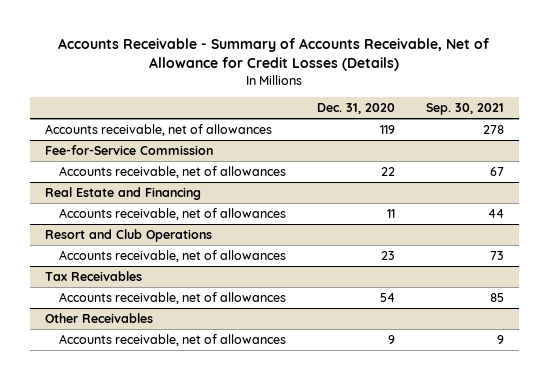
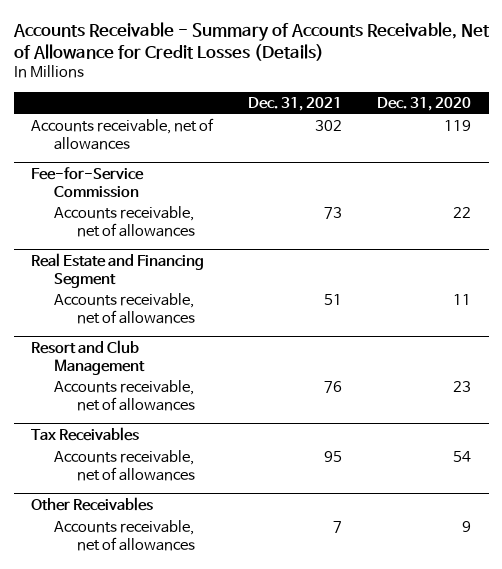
[425,102,504,115] Sep. 30, 2021 -> none
none -> [248,96,343,111] Dec. 31, 2021
[45,186,202,200] Real Estate and Financing -> [31,252,205,288] Real Estate and Financing Segment
[45,228,213,242] Resort and Club Operations -> [31,339,145,375] Resort and Club Management

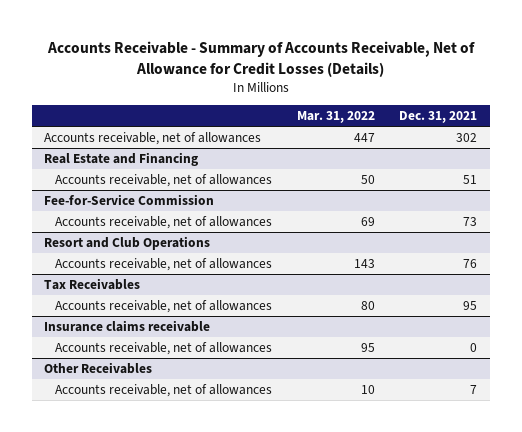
[377,96,472,111] Dec. 31, 2020 -> none
none -> [296,111,375,124] Mar. 31, 2022
none -> [44,152,199,167] Real Estate and Financing
none -> [54,174,272,188] Accounts receivable, net of allowances
[31,252,205,288] Real Estate and Financing Segment -> none
[53,293,195,324] Accounts receivable, net of allowances -> none
[31,339,145,375] Resort and Club Management -> [44,236,211,251] Resort and Club Operations
none -> [44,320,211,333] Insurance claims receivable
none -> [54,342,272,356] Accounts receivable, net of allowances

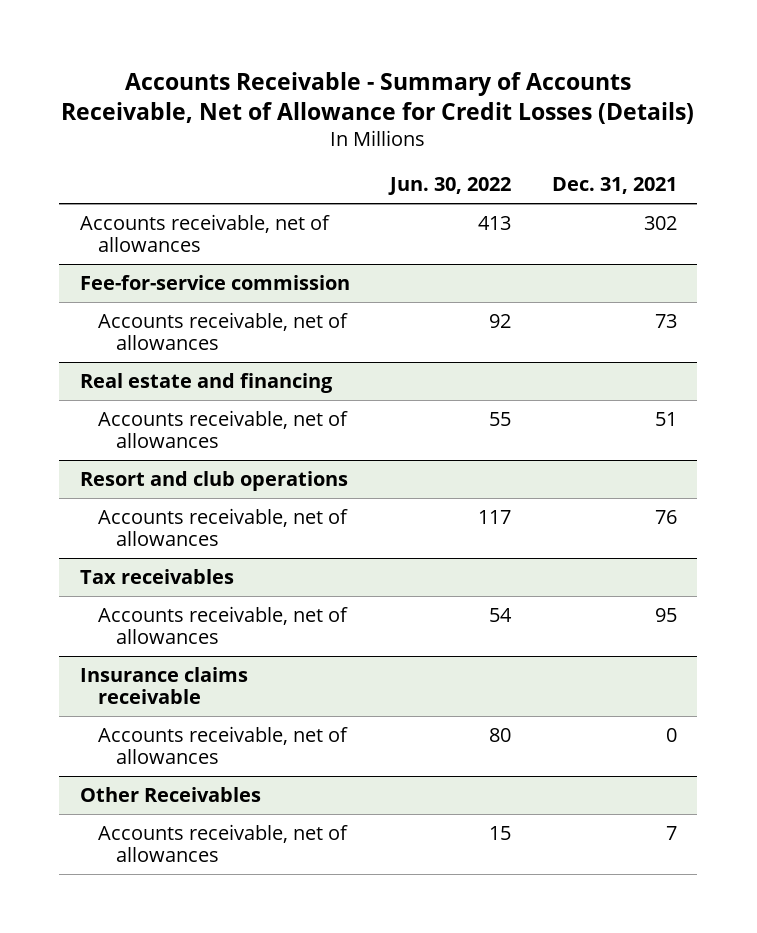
[296,111,375,124] Mar. 31, 2022 -> none
none -> [388,177,512,196] Jun. 30, 2022
[44,152,199,167] Real Estate and Financing -> none
[54,174,272,188] Accounts receivable, net of allowances -> none
[44,194,215,206] Fee-for-Service Commission -> [79,274,350,290] Fee-for-service commission
none -> [79,372,333,393] Real estate and financing
none -> [98,409,349,449] Accounts receivable, net of allowances
[44,236,211,251] Resort and Club Operations -> [79,470,348,491] Resort and club operations
[44,278,141,291] Tax Receivables -> [79,568,234,584] Tax receivables

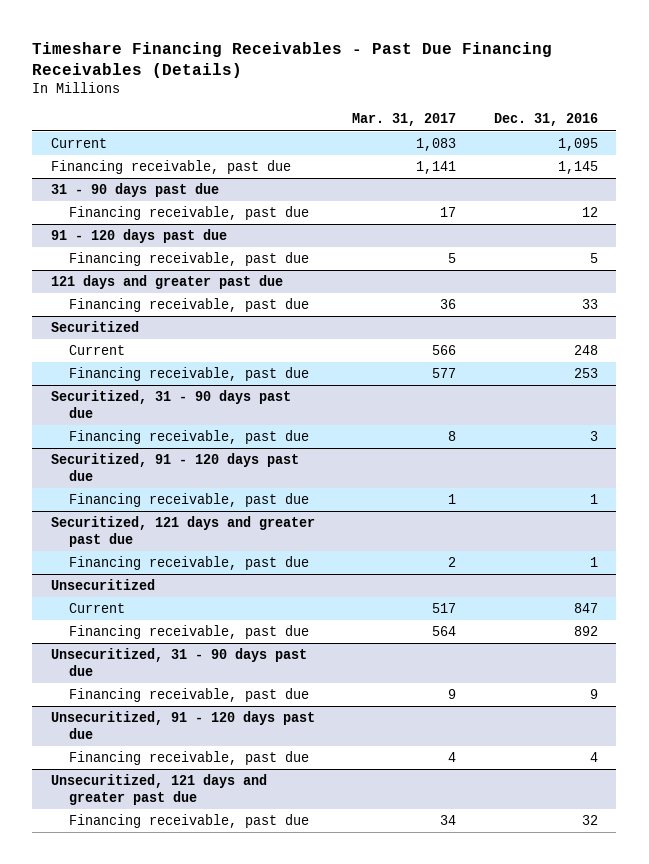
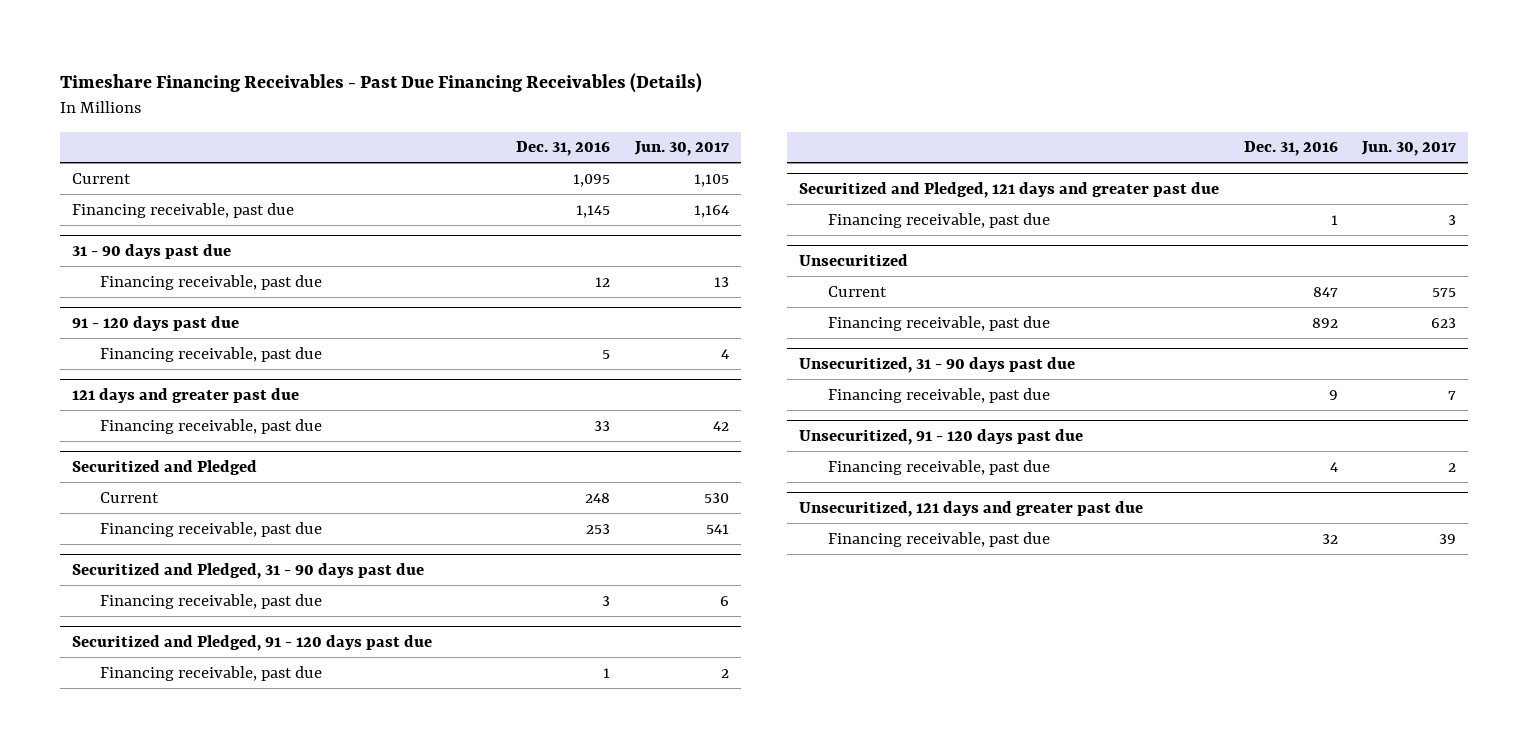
[352,113,457,127] Mar. 31, 2017 -> none
none -> [633,141,729,157] Jun. 30, 2017
[50,321,139,333] Securitized -> [71,460,257,476] Securitized and Pledged
[50,390,291,418] Securitized, 31 - 90 days past due -> [71,563,424,580] Securitized and Pledged, 31 - 90 days past due
[50,453,299,481] Securitized, 91 - 120 days past due -> [71,635,432,652] Securitized and Pledged, 91 - 120 days past due
[50,516,315,547] Securitized, 121 days and greater past due -> [799,182,1220,199] Securitized and Pledged, 121 days and greater past due

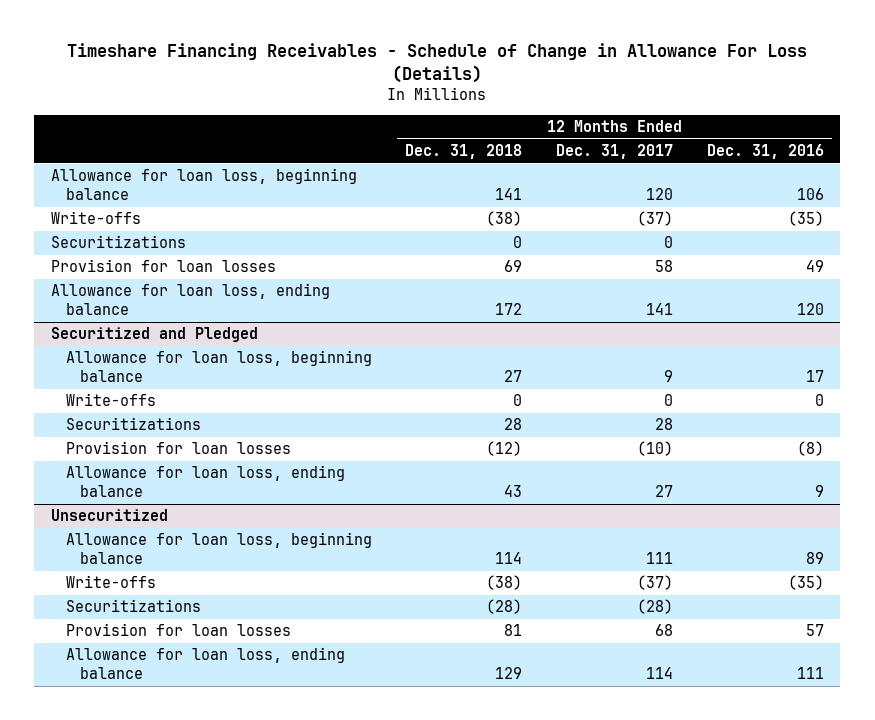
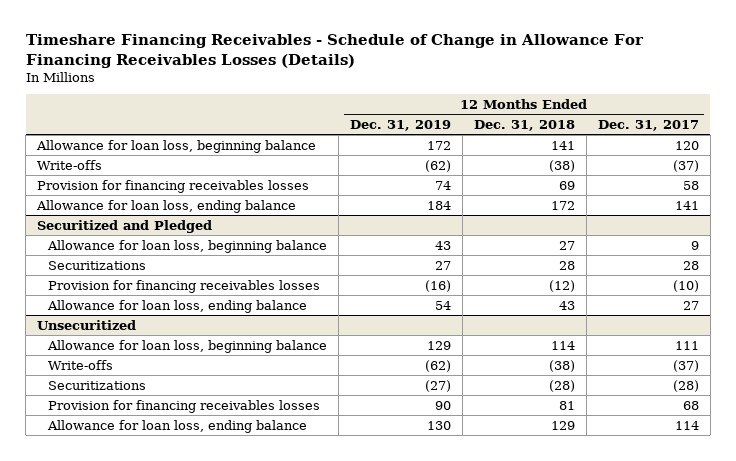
[67,43,808,84] Timeshare Financing Receivables - Schedule of Change in Allowance For Loss (Details) -> [25,34,644,68] Timeshare Financing Receivables - Schedule of Change in Allowance For Financing Receivables Losses (Details)
[706,144,824,160] Dec. 31, 2016 -> none
none -> [349,119,451,131] Dec. 31, 2019
[51,235,187,249] Securitizations -> none
[51,259,277,273] Provision for loan losses -> [36,179,309,193] Provision for financing receivables losses
[65,393,156,407] Write-offs -> none
[65,441,291,455] Provision for loan losses -> [47,279,320,293] Provision for financing receivables losses
[65,623,291,637] Provision for loan losses -> [47,399,320,413] Provision for financing receivables losses

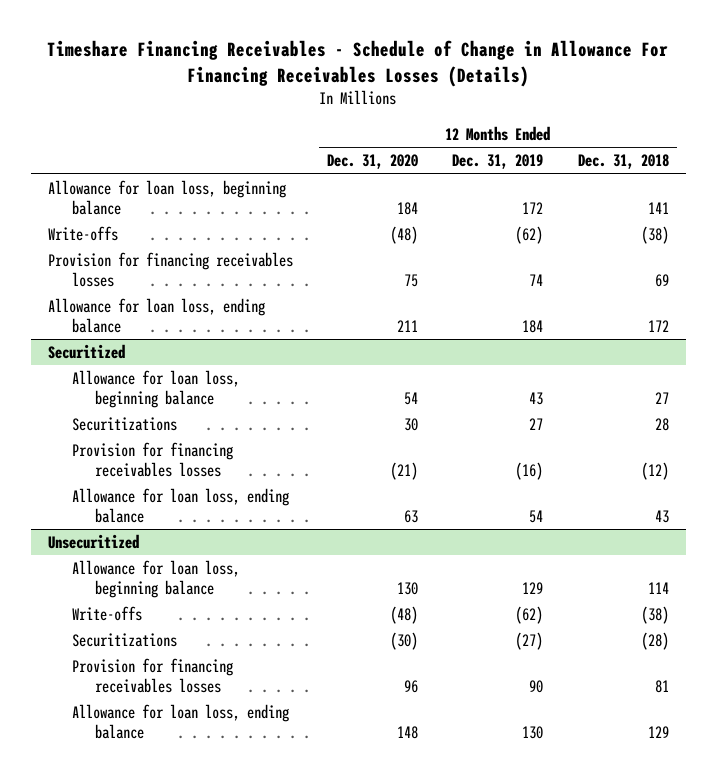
[597,119,699,131] Dec. 31, 2017 -> none
none -> [327,154,419,170] Dec. 31, 2020
[36,219,212,233] Securitized and Pledged -> [47,343,125,359] Securitized

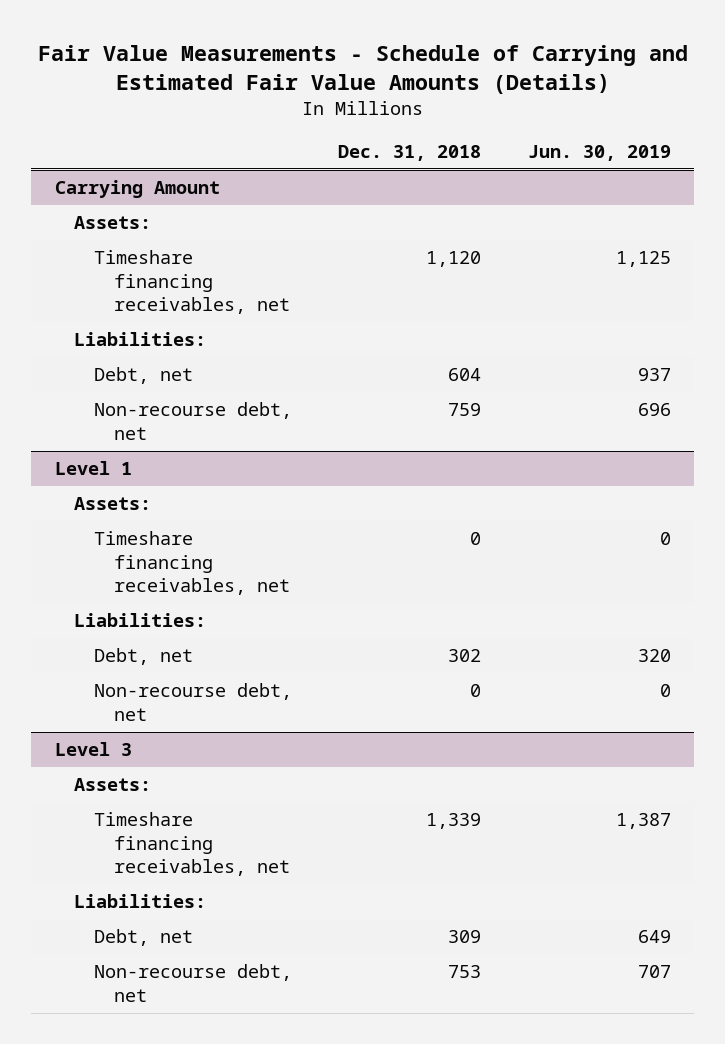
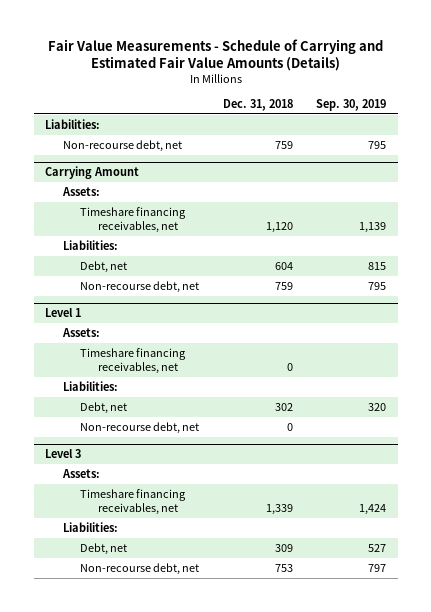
[527,144,671,161] Jun. 30, 2019 -> none
none -> [315,99,386,112] Sep. 30, 2019
none -> [45,118,101,129] Liabilities:
none -> [62,139,182,152] Non-recourse debt, net

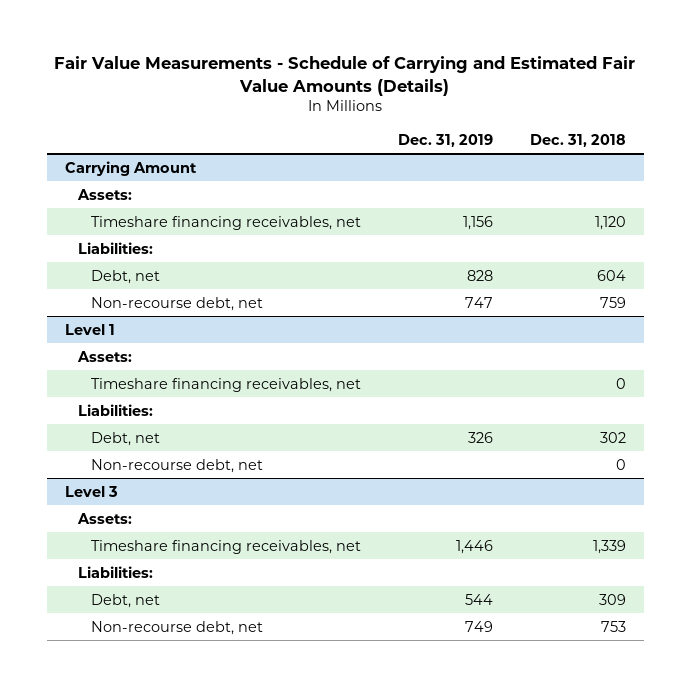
[315,99,386,112] Sep. 30, 2019 -> none
none -> [397,133,493,147] Dec. 31, 2019
[45,118,101,129] Liabilities: -> none
[62,139,182,152] Non-recourse debt, net -> none

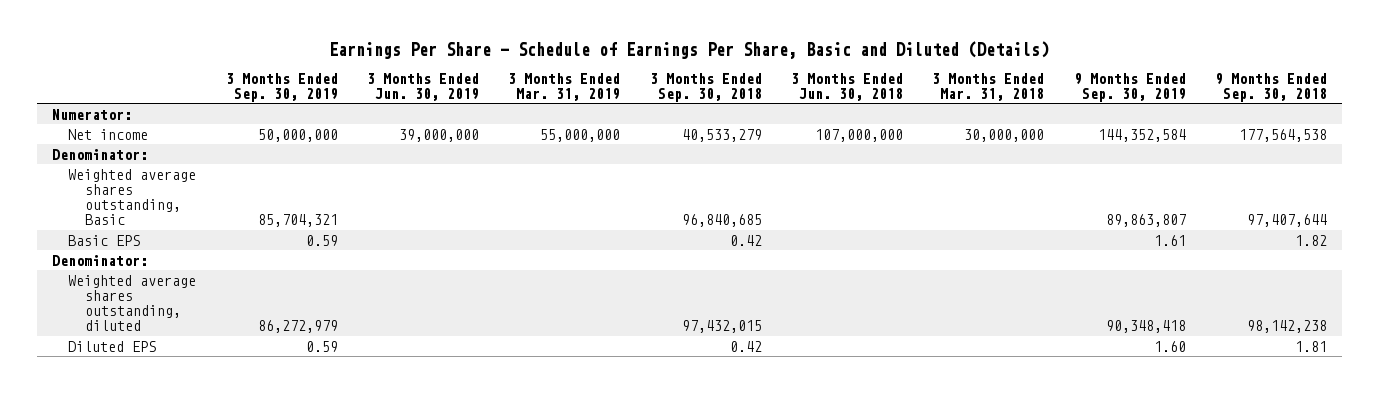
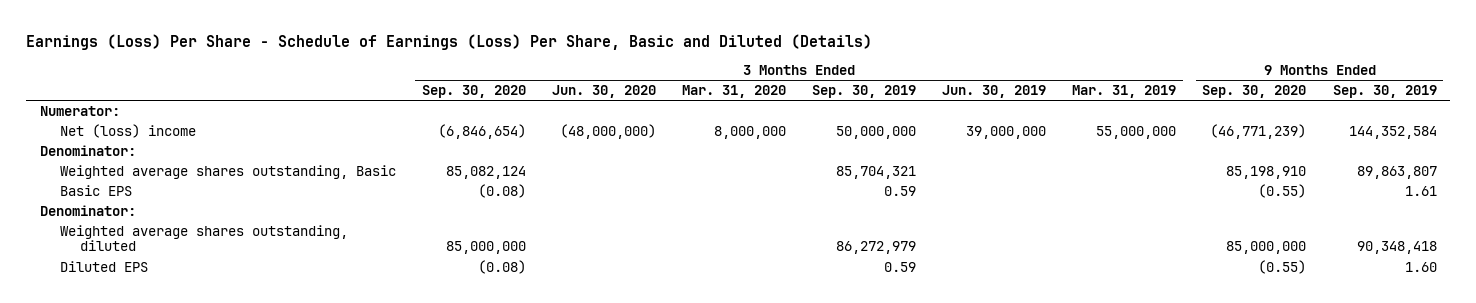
[329,40,1050,59] Earnings Per Share - Schedule of Earnings Per Share, Basic and Diluted (Details) -> [26,34,873,51] Earnings (Loss) Per Share - Schedule of Earnings (Loss) Per Share, Basic and Diluted (Details)
[649,72,762,102] 3 Months Ended Sep. 30, 2018 -> none
[790,72,903,101] 3 Months Ended Jun. 30, 2018 -> none
[932,72,1045,101] 3 Months Ended Mar. 31, 2018 -> none
[1214,72,1327,102] 9 Months Ended Sep. 30, 2018 -> none
none -> [421,85,526,99] Sep. 30, 2020
none -> [551,85,656,99] Jun. 30, 2020
none -> [682,85,787,99] Mar. 31, 2020
none -> [1202,85,1307,99] Sep. 30, 2020
[68,128,149,140] Net income -> [59,123,196,138] Net (loss) income

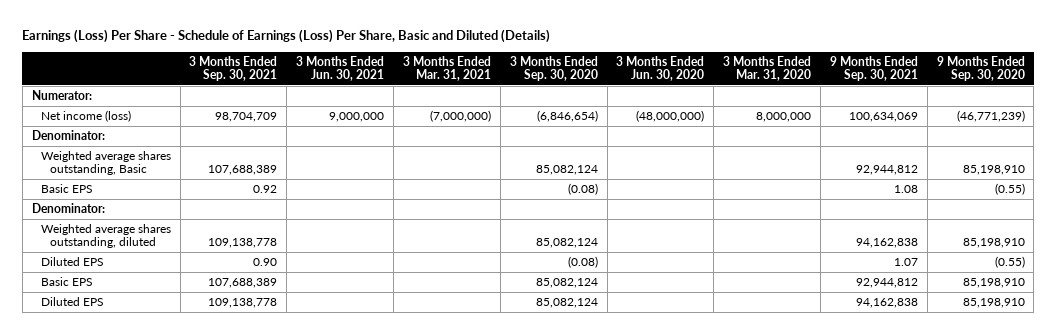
[812,85,917,99] Sep. 30, 2019 -> none
[942,85,1047,99] Jun. 30, 2019 -> none
[1072,85,1177,99] Mar. 31, 2019 -> none
[1332,85,1437,99] Sep. 30, 2019 -> none
none -> [189,55,278,82] 3 Months Ended Sep. 30, 2021
none -> [296,55,385,82] 3 Months Ended Jun. 30, 2021
none -> [402,55,491,82] 3 Months Ended Mar. 31, 2021
none -> [829,55,918,82] 9 Months Ended Sep. 30, 2021
[59,123,196,138] Net (loss) income -> [40,110,131,123] Net income (loss)
[445,241,526,255] 85,000,000 -> [535,238,598,249] 85,082,124
[1226,241,1307,255] 85,000,000 -> [962,238,1025,249] 85,198,910
none -> [40,277,93,287] Basic EPS
none -> [40,297,104,307] Diluted EPS

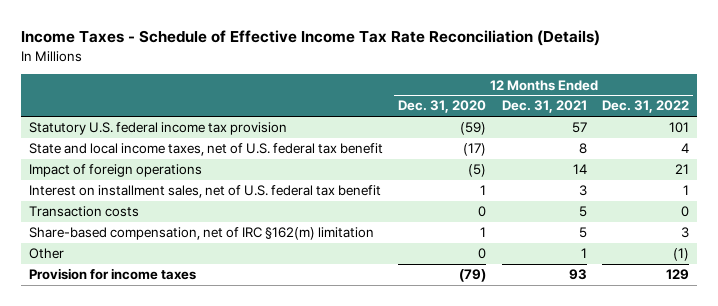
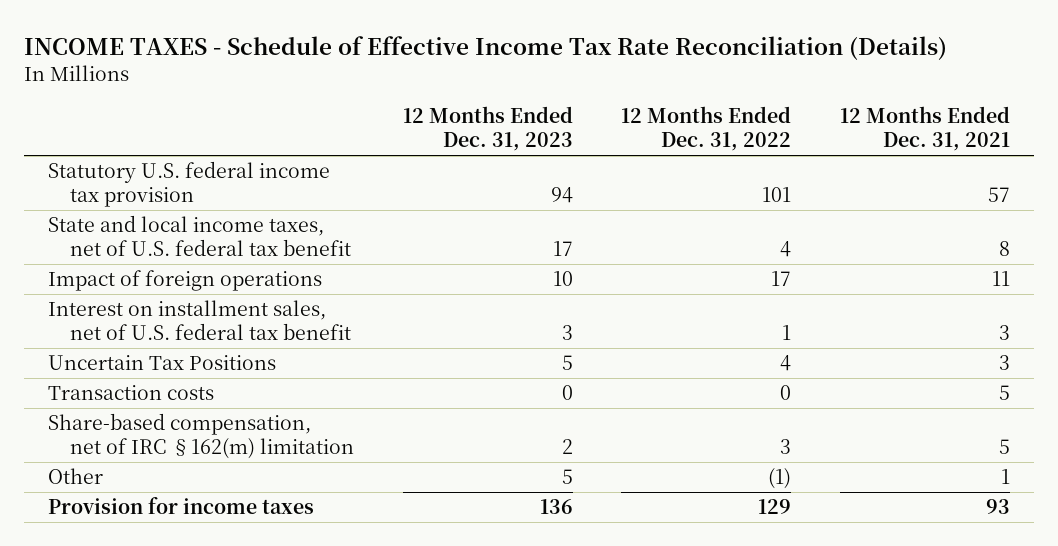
[20,30,600,47] Income Taxes - Schedule of Effective Income Tax Rate Reconciliation (Details) -> [24,35,948,60] INCOME TAXES - Schedule of Effective Income Tax Rate Reconciliation (Details)
[398,100,487,114] Dec. 31, 2020 -> none
none -> [402,105,573,152] 12 Months Ended Dec. 31, 2023
[572,164,587,175] 14 -> [991,271,1010,287] 11
[675,164,690,175] 21 -> [771,271,792,287] 17
none -> [48,355,277,371] Uncertain Tax Positions

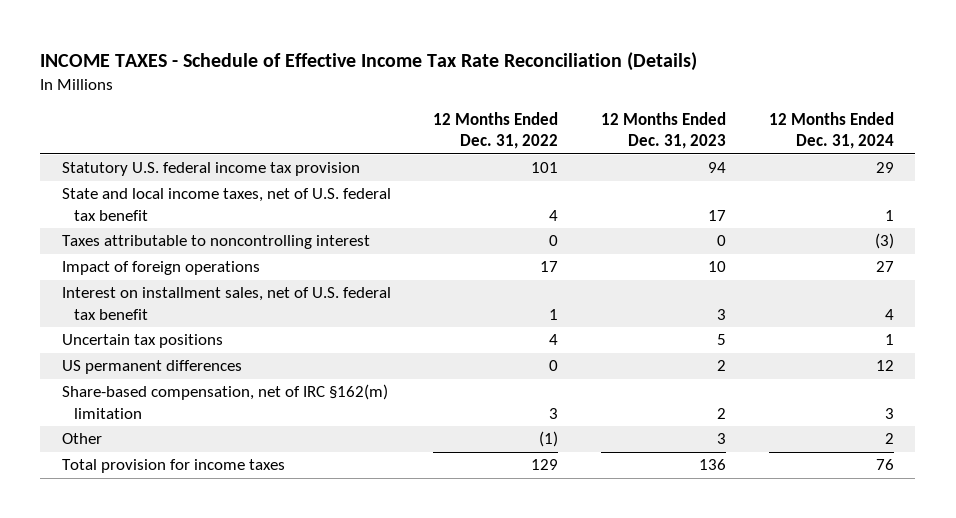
[839,105,1010,152] 12 Months Ended Dec. 31, 2021 -> none
none -> [768,111,894,150] 12 Months Ended Dec. 31, 2024
none -> [61,235,370,250] Taxes attributable to noncontrolling interest
[48,385,215,401] Transaction costs -> none
[48,355,277,371] Uncertain Tax Positions -> [61,334,223,349] Uncertain tax positions
none -> [61,360,242,375] US permanent differences
[561,469,573,485] 5 -> [717,433,727,445] 3
[48,497,315,515] Provision for income taxes -> [61,459,285,474] Total provision for income taxes

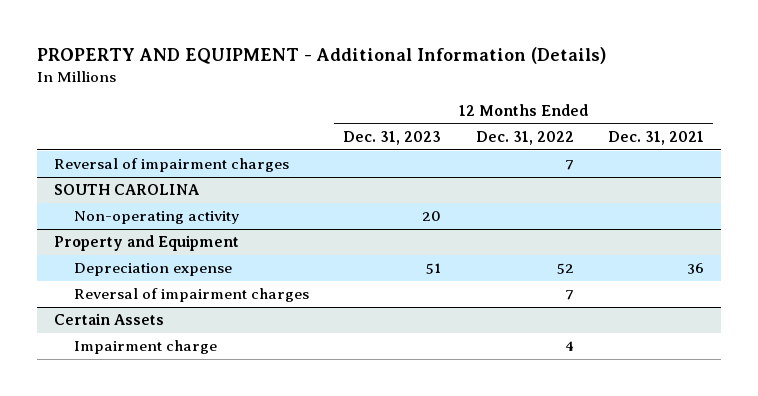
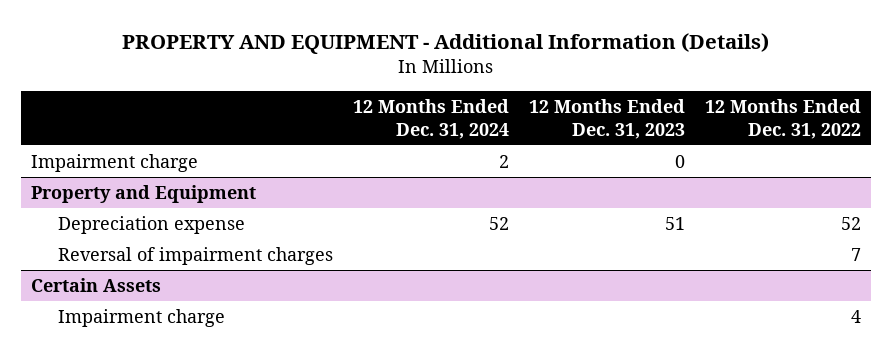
[607,131,704,146] Dec. 31, 2021 -> none
none -> [352,98,509,140] 12 Months Ended Dec. 31, 2024
[53,158,289,173] Reversal of impairment charges -> none
[53,184,200,196] SOUTH CAROLINA -> none
[73,211,239,225] Non-operating activity -> none
none -> [30,153,198,172] Impairment charge

